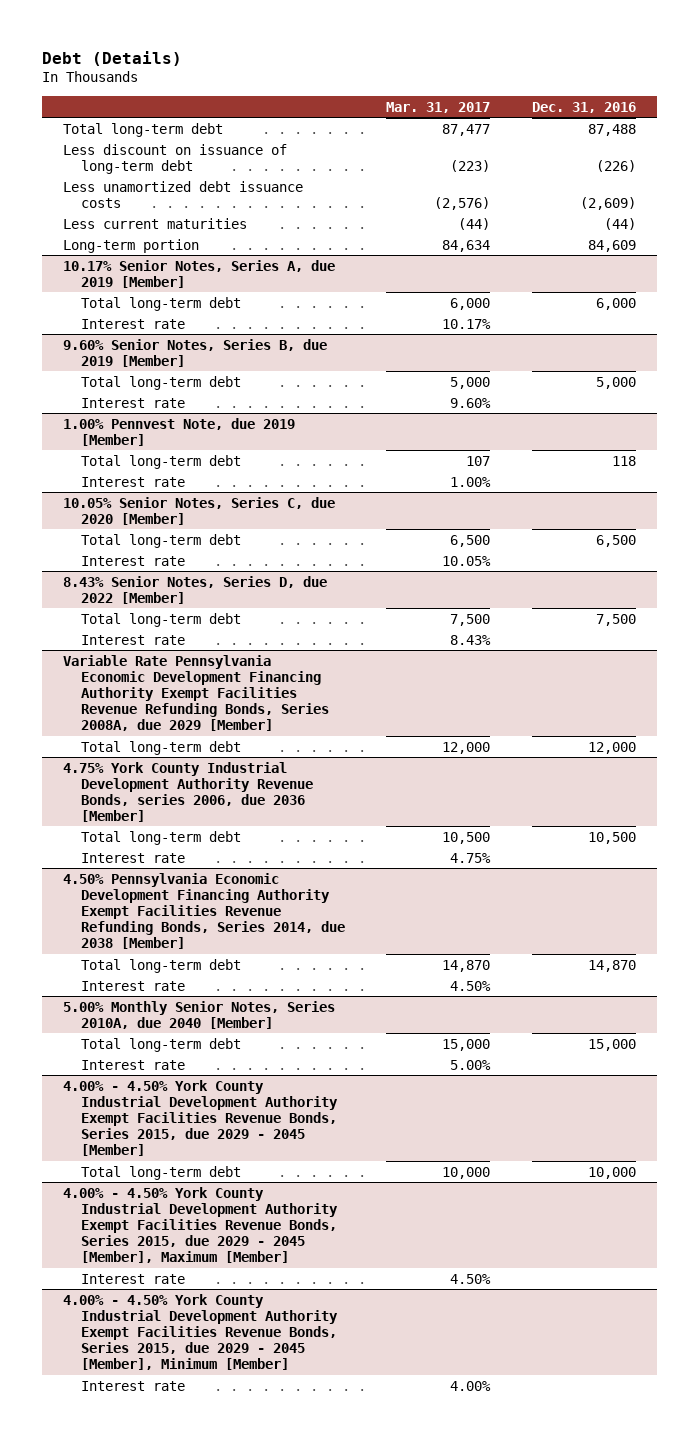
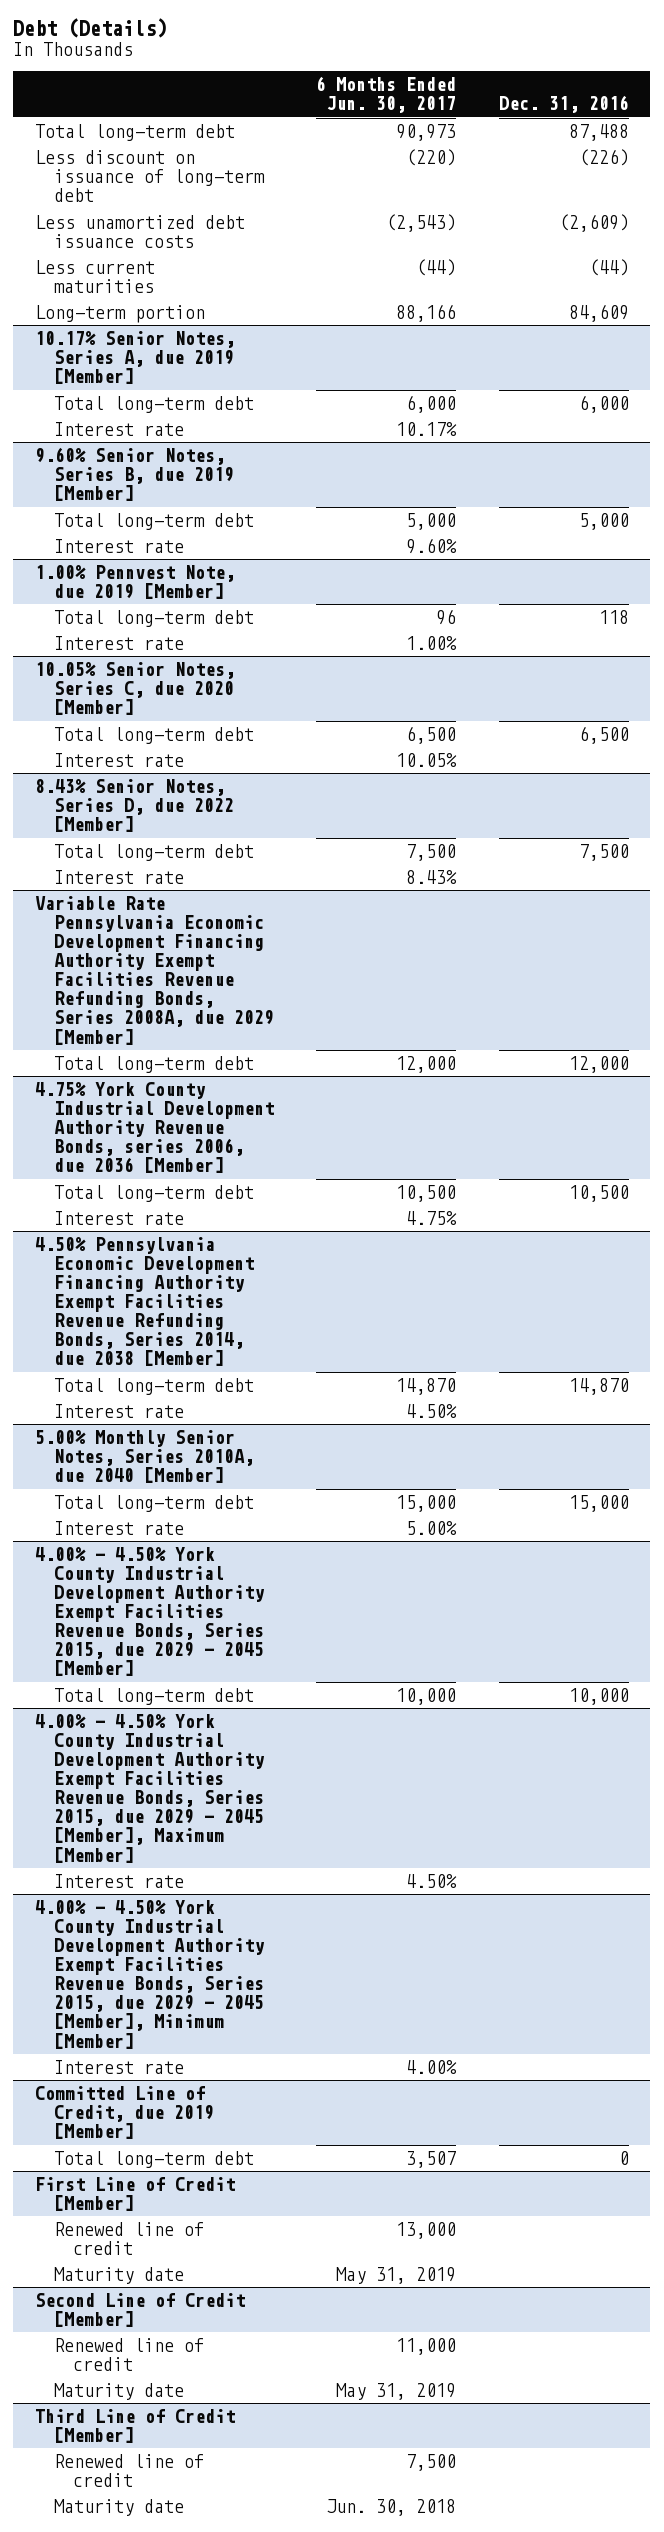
[386,101,491,113] Mar. 31, 2017 -> none
none -> [316,76,457,114] 6 Months Ended Jun. 30, 2017
none -> [34,2086,214,2140] Committed Line of Credit, due 2019 [Member]
none -> [53,2151,254,2169] Total long-term debt
none -> [34,2177,235,2212] First Line of Credit [Member]
none -> [53,2222,204,2256] Renewed line of credit
none -> [53,2267,184,2285] Maturity date
none -> [34,2293,245,2328] Second Line of Credit [Member]
none -> [53,2338,204,2372] Renewed line of credit
none -> [53,2383,184,2401] Maturity date
none -> [34,2409,235,2444] Third Line of Credit [Member]
none -> [53,2454,204,2488] Renewed line of credit
none -> [53,2499,184,2517] Maturity date

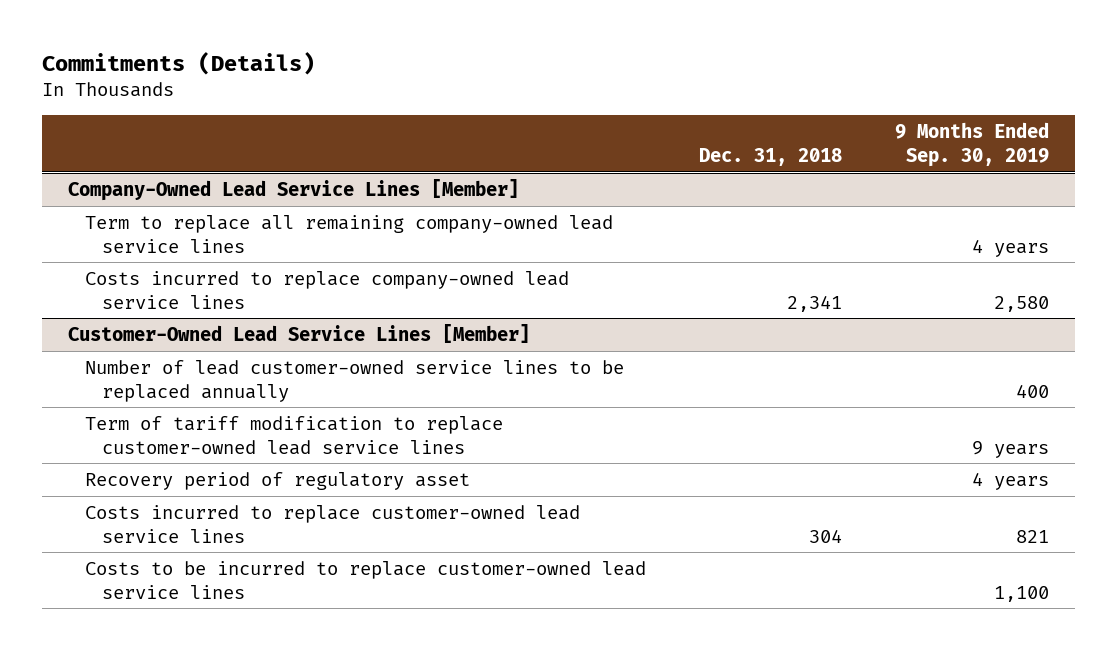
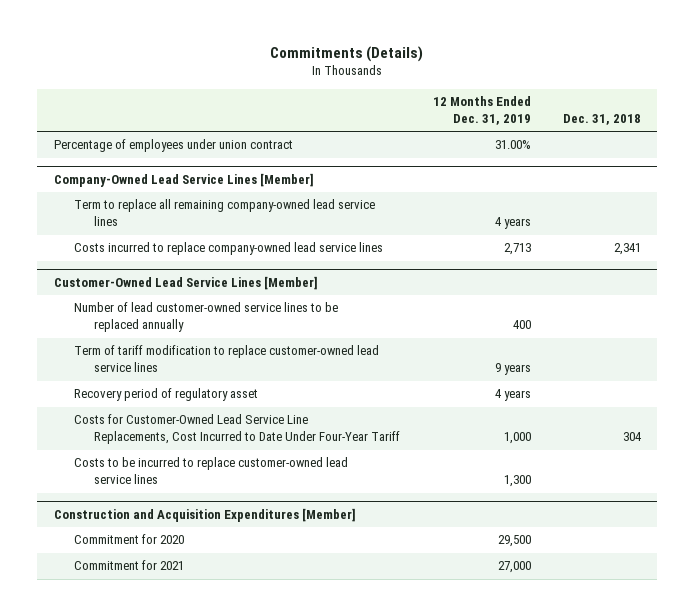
[894,122,1049,167] 9 Months Ended Sep. 30, 2019 -> none
none -> [432,96,531,126] 12 Months Ended Dec. 31, 2019
none -> [53,139,293,153] Percentage of employees under union contract
[85,504,581,543] Costs incurred to replace customer-owned lead service lines -> [73,414,401,445] Costs for Customer-Owned Lead Service Line Replacements, Cost Incurred to Date Under Four-Year Tariff
none -> [53,507,356,522] Construction and Acquisition Expenditures [Member]
none -> [73,534,184,545] Commitment for 2020
none -> [73,560,184,571] Commitment for 2021

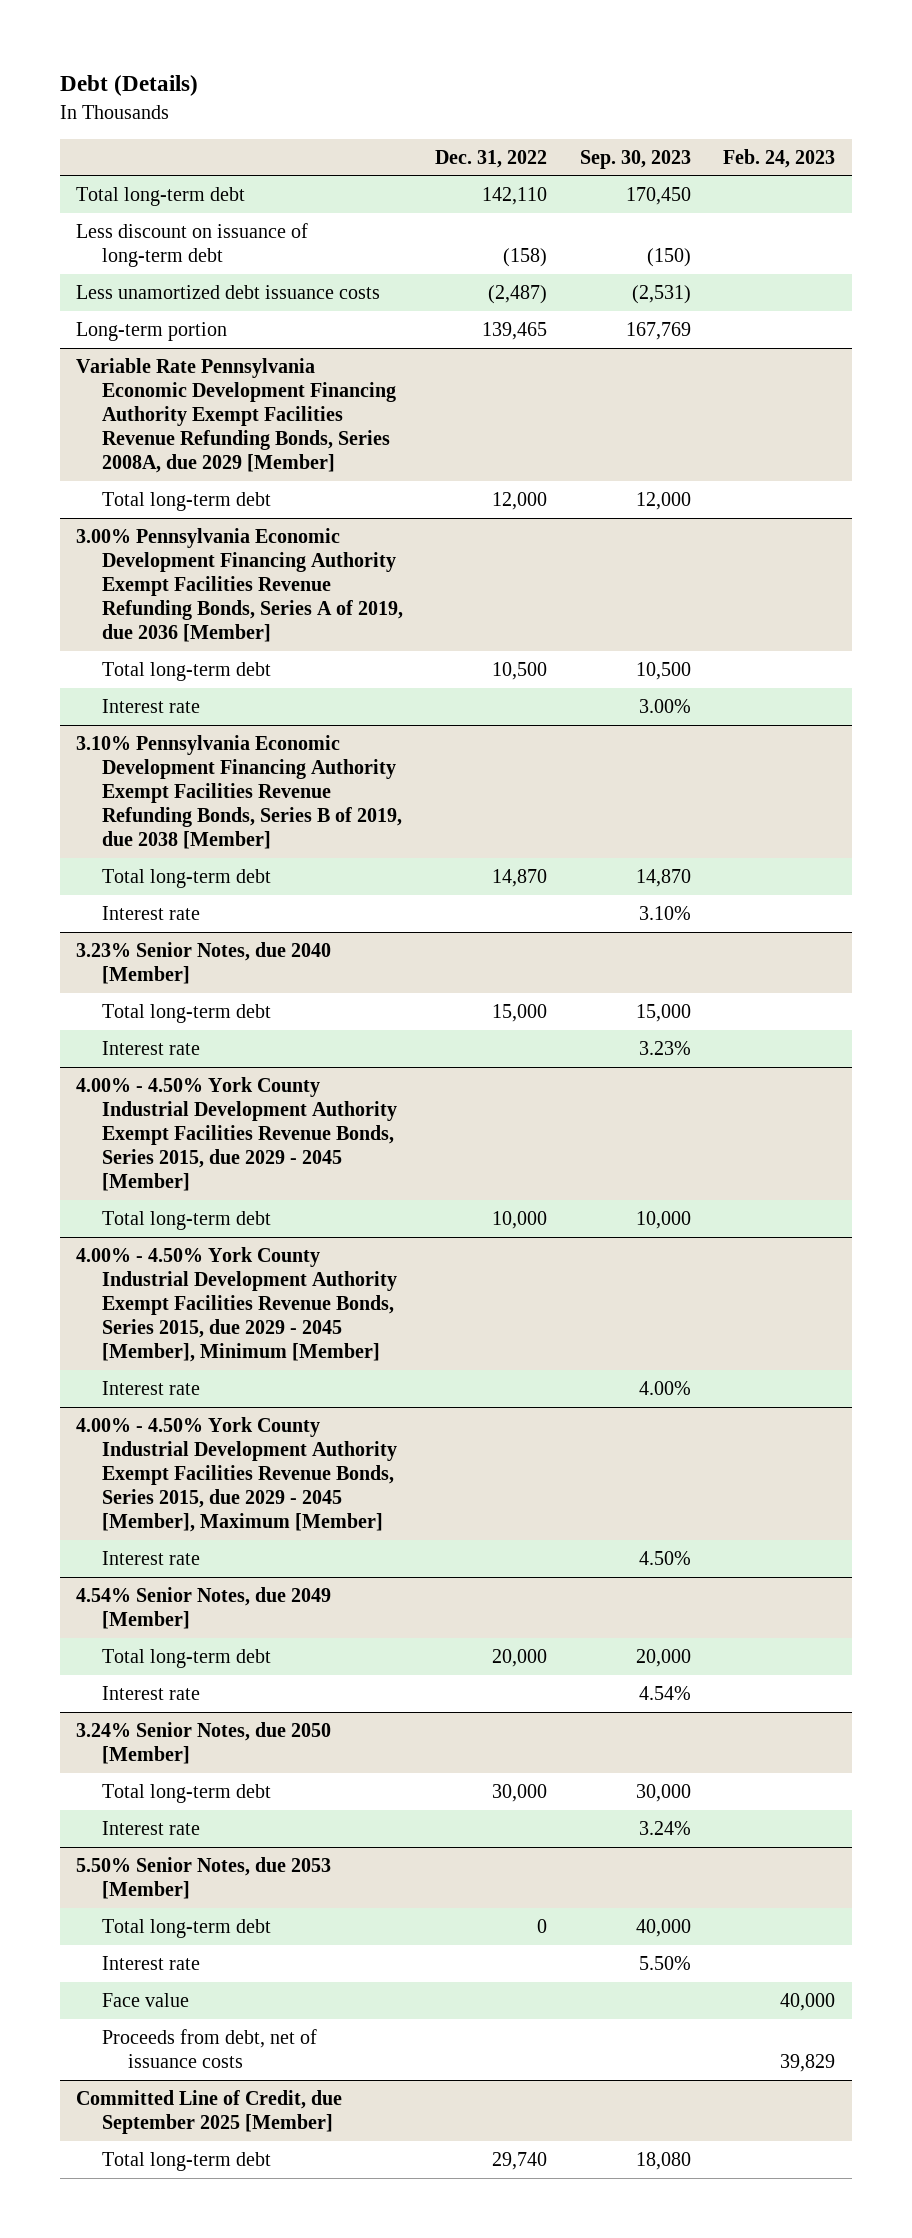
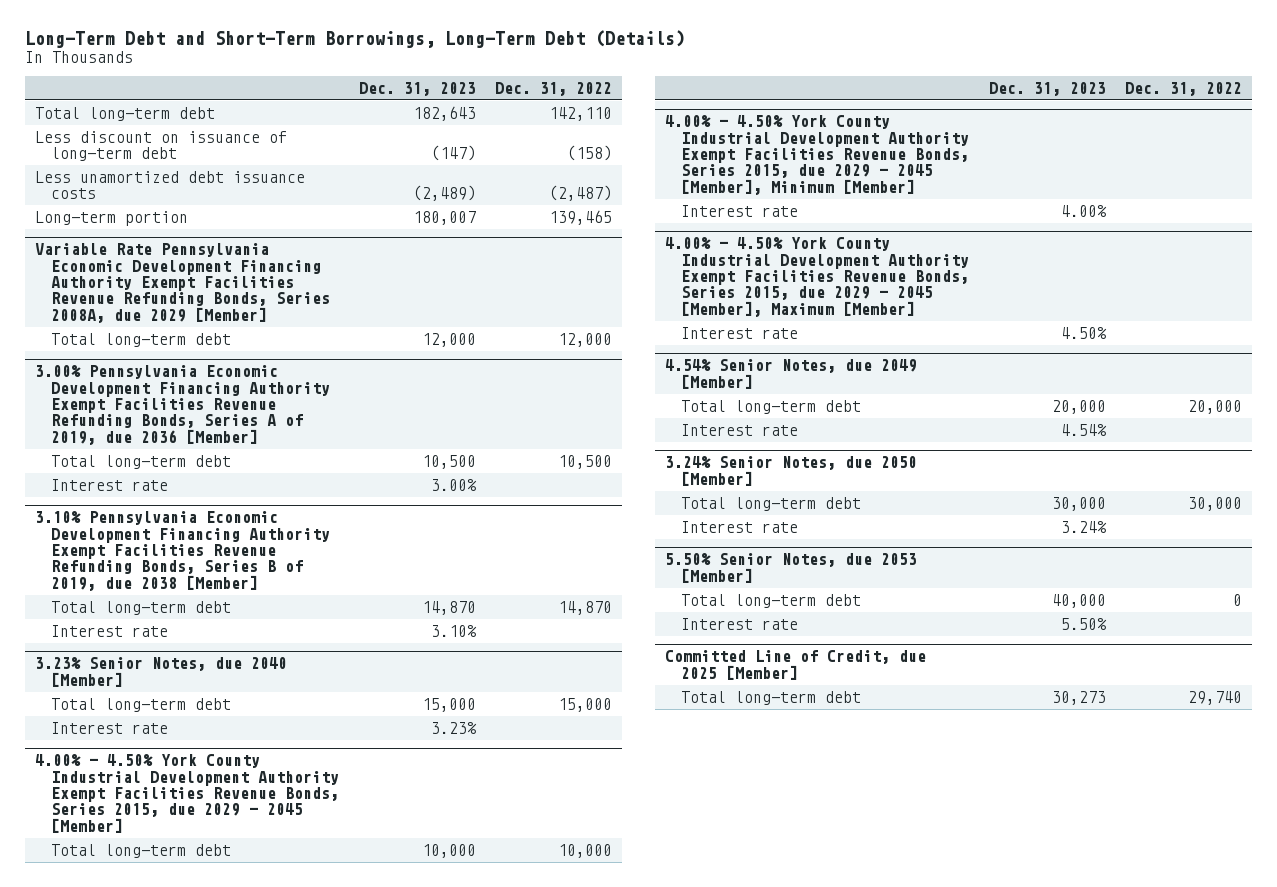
[60,75,199,97] Debt (Details) -> [24,30,685,49] Long-Term Debt and Short-Term Borrowings, Long-Term Debt (Details)
[579,149,691,169] Sep. 30, 2023 -> none
[723,148,836,168] Feb. 24, 2023 -> none
none -> [358,81,476,96] Dec. 31, 2023
[101,1992,189,2007] Face value -> none
[101,2028,317,2068] Proceeds from debt, net of issuance costs -> none
[76,2089,343,2134] Committed Line of Credit, due September 2025 [Member] -> [664,650,926,680] Committed Line of Credit, due 2025 [Member]

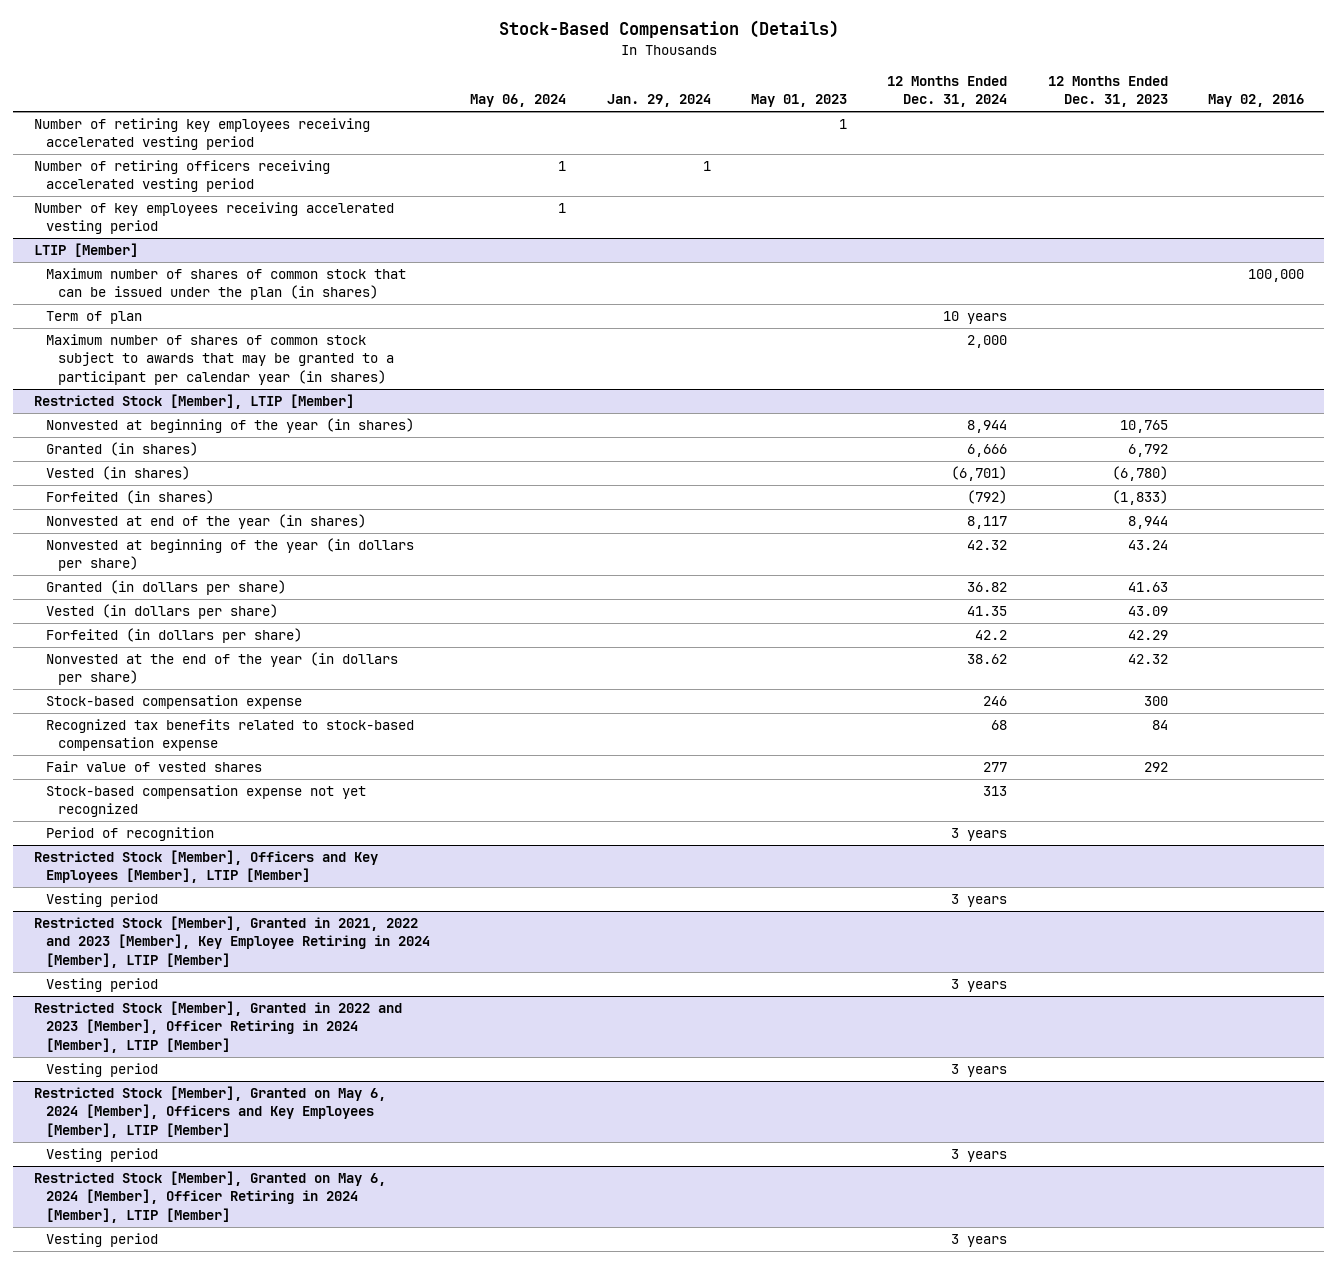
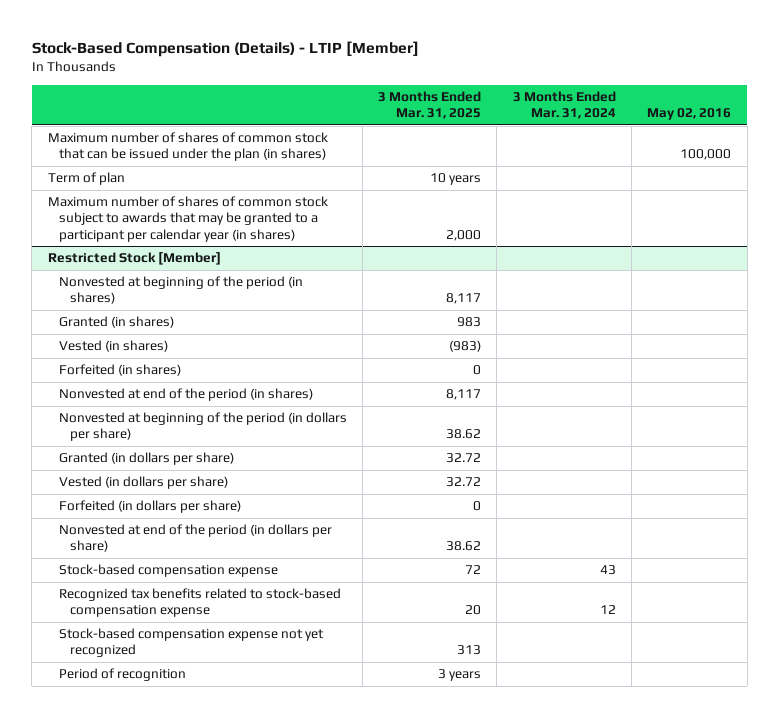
[498,20,839,39] Stock-Based Compensation (Details) -> [31,40,419,57] Stock-Based Compensation (Details) - LTIP [Member]
[470,94,567,108] May 06, 2024 -> none
[606,94,711,108] Jan. 29, 2024 -> none
[750,94,847,108] May 01, 2023 -> none
[887,76,1008,108] 12 Months Ended Dec. 31, 2024 -> none
[1047,76,1168,108] 12 Months Ended Dec. 31, 2023 -> none
none -> [378,90,482,120] 3 Months Ended Mar. 31, 2025
none -> [512,90,616,120] 3 Months Ended Mar. 31, 2024
[33,118,370,151] Number of retiring key employees receiving accelerated vesting period -> none
[33,160,330,193] Number of retiring officers receiving accelerated vesting period -> none
[33,202,394,235] Number of key employees receiving accelerated vesting period -> none
[33,243,138,258] LTIP [Member] -> none
[45,268,406,301] Maximum number of shares of common stock that can be issued under the plan (in shares) -> none
[45,311,142,325] Term of plan -> none
[45,334,395,385] Maximum number of shares of common stock subject to awards that may be granted to a participant per calendar year (in shares) -> none
none -> [47,132,328,162] Maximum number of shares of common stock that can be issued under the plan (in shares)
none -> [47,172,125,186] Term of plan
none -> [47,196,328,242] Maximum number of shares of common stock subject to awards that may be granted to a participant per calendar year (in shares)
[33,394,354,410] Restricted Stock [Member], LTIP [Member] -> [47,252,221,266] Restricted Stock [Member]
[45,418,414,434] Nonvested at beginning of the year (in shares) -> [58,276,303,305] Nonvested at beginning of the period (in shares)
[45,514,366,530] Nonvested at end of the year (in shares) -> [58,388,313,402] Nonvested at end of the period (in shares)
[45,538,414,572] Nonvested at beginning of the year (in dollars per share) -> [58,412,347,442] Nonvested at beginning of the period (in dollars per share)
[45,652,398,686] Nonvested at the end of the year (in dollars per share) -> [58,524,332,553] Nonvested at end of the period (in dollars per share)
[45,761,262,773] Fair value of vested shares -> none
[33,850,378,884] Restricted Stock [Member], Officers and Key Employees [Member], LTIP [Member] -> none
[45,893,158,908] Vesting period -> none
[33,916,430,968] Restricted Stock [Member], Granted in 2021, 2022 and 2023 [Member], Key Employee Retiring in 2024 [Member], LTIP [Member] -> none
[45,978,158,993] Vesting period -> none
[33,1001,402,1053] Restricted Stock [Member], Granted in 2022 and 2023 [Member], Officer Retiring in 2024 [Member], LTIP [Member] -> none
[45,1063,158,1078] Vesting period -> none
[33,1086,386,1138] Restricted Stock [Member], Granted on May 6, 2024 [Member], Officers and Key Employees [Member], LTIP [Member] -> none
[45,1148,158,1163] Vesting period -> none
[33,1171,386,1223] Restricted Stock [Member], Granted on May 6, 2024 [Member], Officer Retiring in 2024 [Member], LTIP [Member] -> none
[45,1233,158,1248] Vesting period -> none

